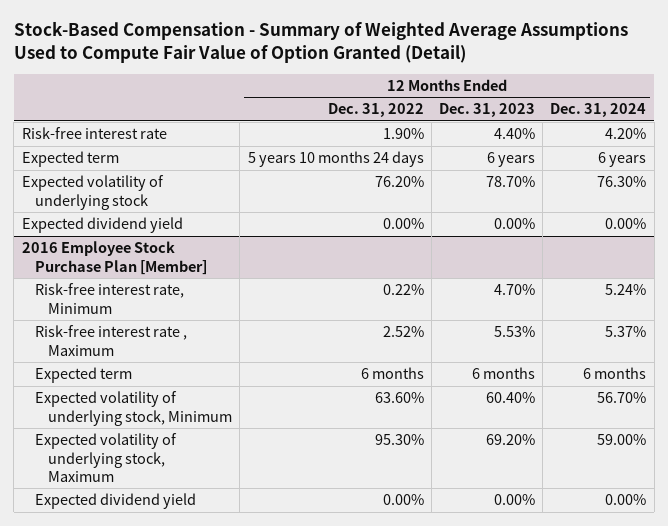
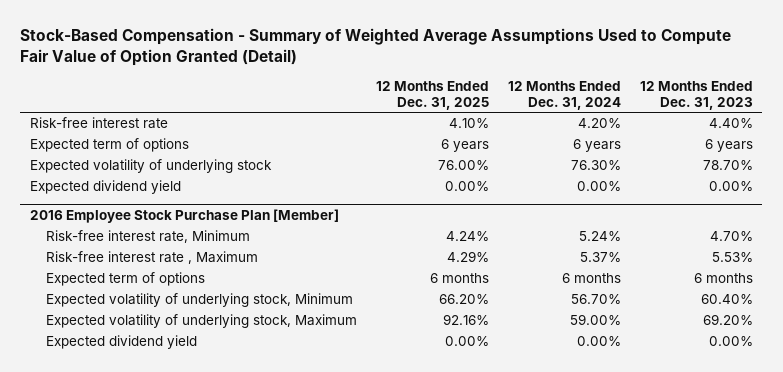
[327,103,424,118] Dec. 31, 2022 -> none
none -> [375,80,489,110] 12 Months Ended Dec. 31, 2025
[21,151,119,168] Expected term -> [29,138,189,153] Expected term of options
[34,367,132,384] Expected term -> [45,272,205,287] Expected term of options

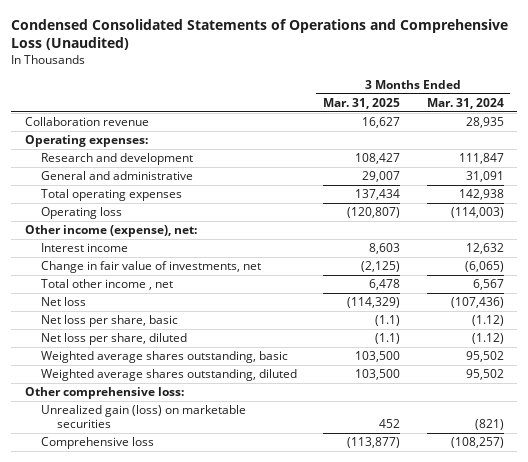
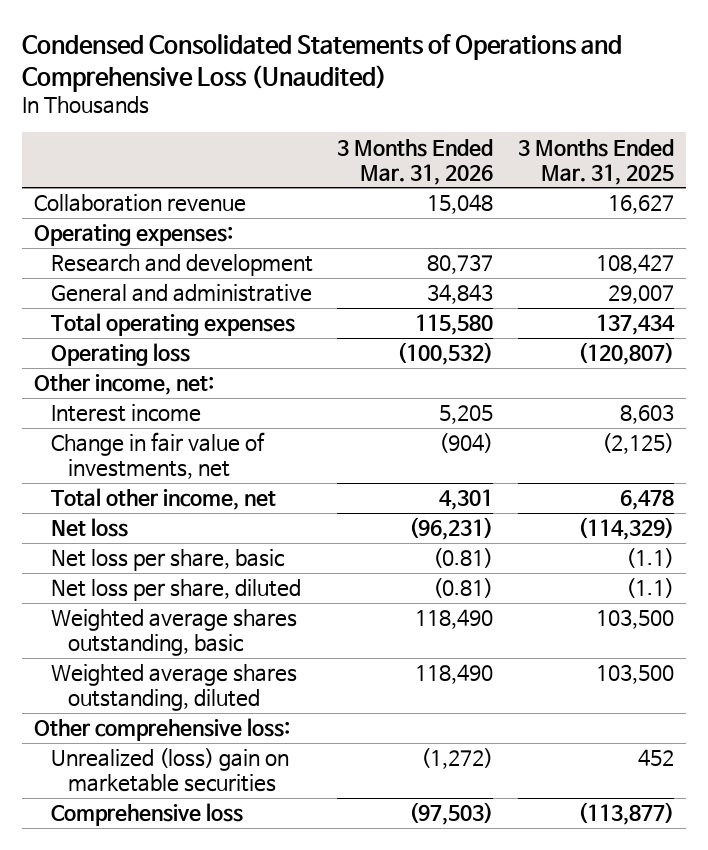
[426,97,504,109] Mar. 31, 2024 -> none
none -> [337,138,494,185] 3 Months Ended Mar. 31, 2026
[24,225,197,238] Other income (expense), net: -> [33,374,214,396] Other income, net:
[40,279,173,291] Total other income , net -> [50,488,276,511] Total other income, net
[40,405,246,429] Unrealized gain (loss) on marketable securities -> [50,748,289,793] Unrealized (loss) gain on marketable securities

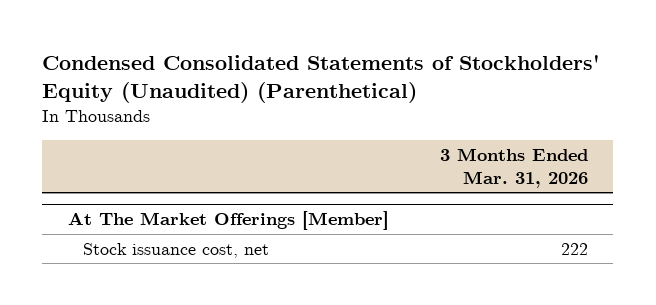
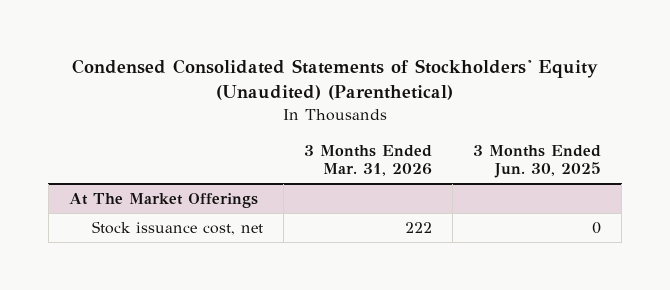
none -> [473,144,602,179] 3 Months Ended Jun. 30, 2025
[67,211,389,231] At The Market Offerings [Member] -> [69,192,259,208] At The Market Offerings

